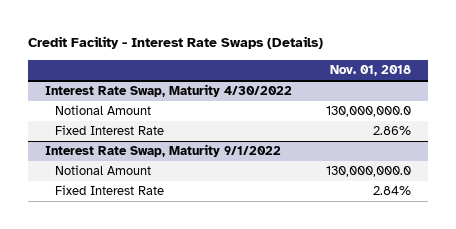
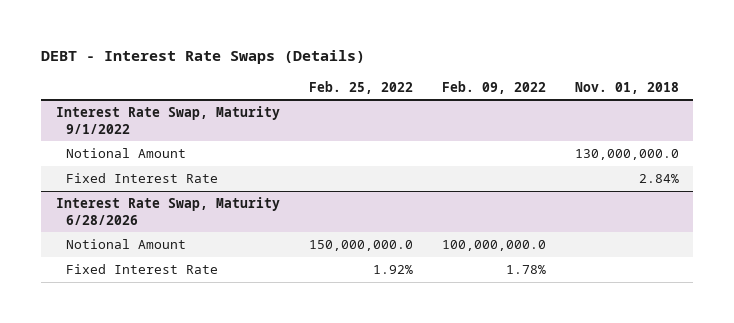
[28,36,324,50] Credit Facility - Interest Rate Swaps (Details) -> [41,50,366,65] DEBT - Interest Rate Swaps (Details)
none -> [308,80,413,94] Feb. 25, 2022
none -> [441,80,546,94] Feb. 09, 2022
[45,84,293,98] Interest Rate Swap, Maturity 4/30/2022 -> none
[54,105,151,116] Notional Amount -> none
[54,125,164,136] Fixed Interest Rate -> none
none -> [55,196,280,225] Interest Rate Swap, Maturity 6/28/2026
none -> [66,238,187,249] Notional Amount
none -> [66,263,219,274] Fixed Interest Rate

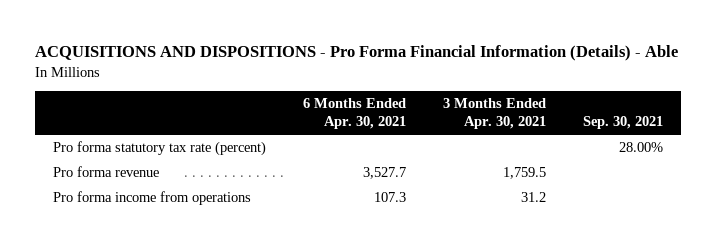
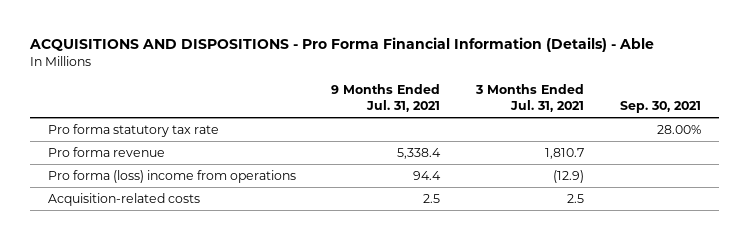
[302,98,406,130] 6 Months Ended Apr. 30, 2021 -> none
[442,98,546,130] 3 Months Ended Apr. 30, 2021 -> none
none -> [331,84,441,112] 9 Months Ended Jul. 31, 2021
none -> [475,84,585,112] 3 Months Ended Jul. 31, 2021
[53,141,267,157] Pro forma statutory tax rate (percent) -> [47,123,219,137] Pro forma statutory tax rate
[53,191,252,206] Pro forma income from operations -> [47,169,296,183] Pro forma (loss) income from operations
none -> [47,192,200,206] Acquisition-related costs

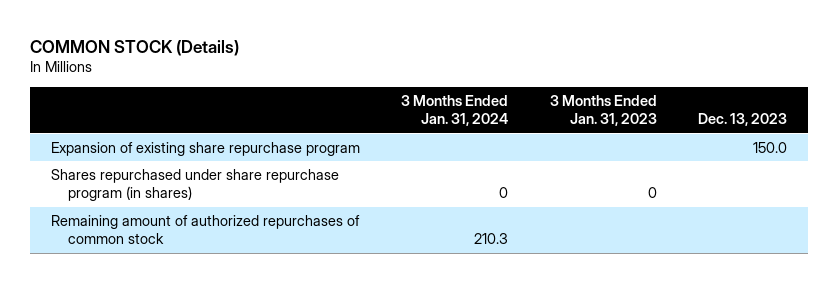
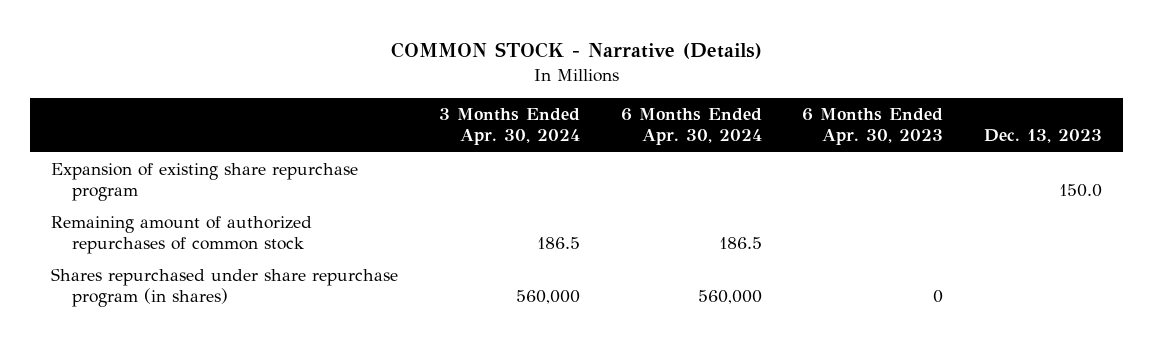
[29,39,239,56] COMMON STOCK (Details) -> [390,42,762,60] COMMON STOCK - Narrative (Details)
[401,94,509,127] 3 Months Ended Jan. 31, 2024 -> none
[549,94,657,127] 3 Months Ended Jan. 31, 2023 -> none
none -> [438,108,580,146] 3 Months Ended Apr. 30, 2024
none -> [620,108,762,146] 6 Months Ended Apr. 30, 2024
none -> [802,108,944,146] 6 Months Ended Apr. 30, 2023
[50,168,339,202] Shares repurchased under share repurchase program (in shares) -> [50,268,398,308] Shares repurchased under share repurchase program (in shares)

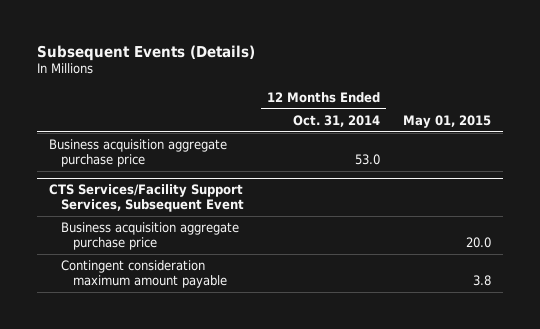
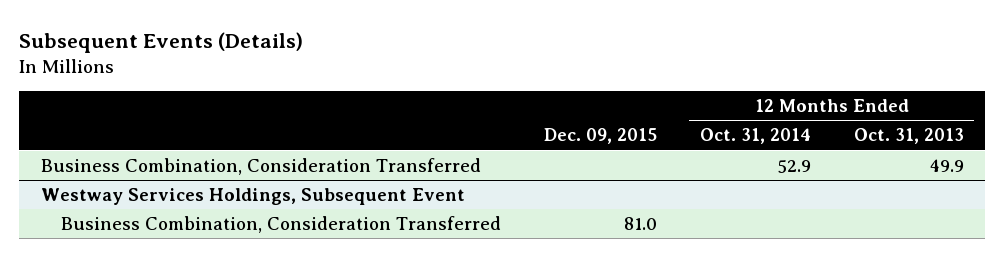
[403,114,492,128] May 01, 2015 -> none
none -> [543,128,657,145] Dec. 09, 2015
none -> [853,128,964,145] Oct. 31, 2013
[48,138,227,167] Business acquisition aggregate purchase price -> none
[48,184,244,213] CTS Services/Facility Support Services, Subsequent Event -> none
[60,221,239,250] Business acquisition aggregate purchase price -> none
[60,259,227,288] Contingent consideration maximum amount payable -> none
none -> [40,158,481,176] Business Combination, Consideration Transferred
none -> [40,188,465,206] Westway Services Holdings, Subsequent Event
none -> [60,216,501,234] Business Combination, Consideration Transferred

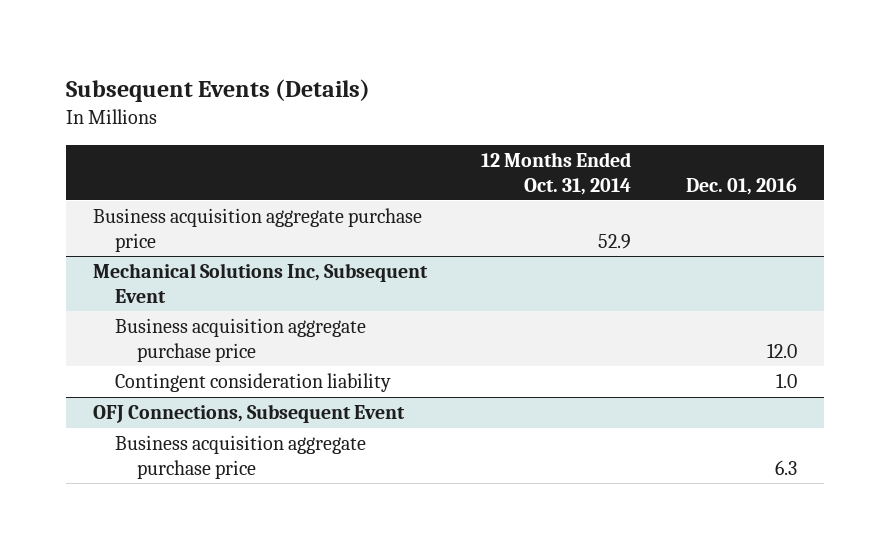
[543,128,657,145] Dec. 09, 2015 -> none
[853,128,964,145] Oct. 31, 2013 -> none
none -> [685,177,797,195] Dec. 01, 2016
[40,188,465,206] Westway Services Holdings, Subsequent Event -> none
[60,216,501,234] Business Combination, Consideration Transferred -> none
[40,158,481,176] Business Combination, Consideration Transferred -> [93,208,423,252] Business acquisition aggregate purchase price
none -> [93,263,429,303] Mechanical Solutions Inc, Subsequent Event
none -> [115,318,367,362] Business acquisition aggregate purchase price
none -> [115,373,392,393] Contingent consideration liability
none -> [93,404,406,424] OFJ Connections, Subsequent Event
none -> [115,435,367,479] Business acquisition aggregate purchase price

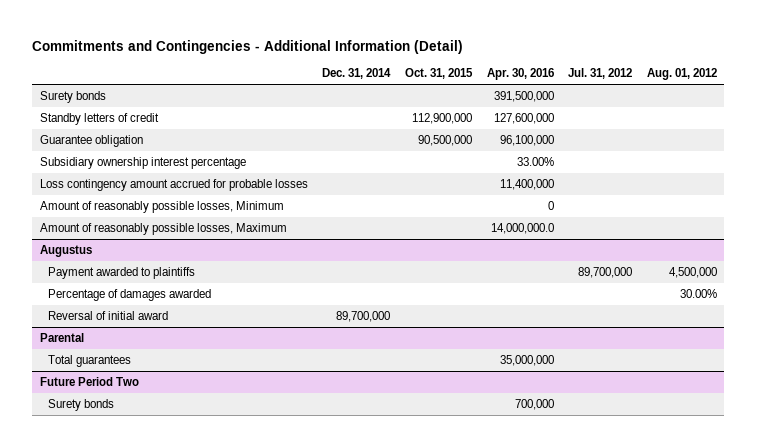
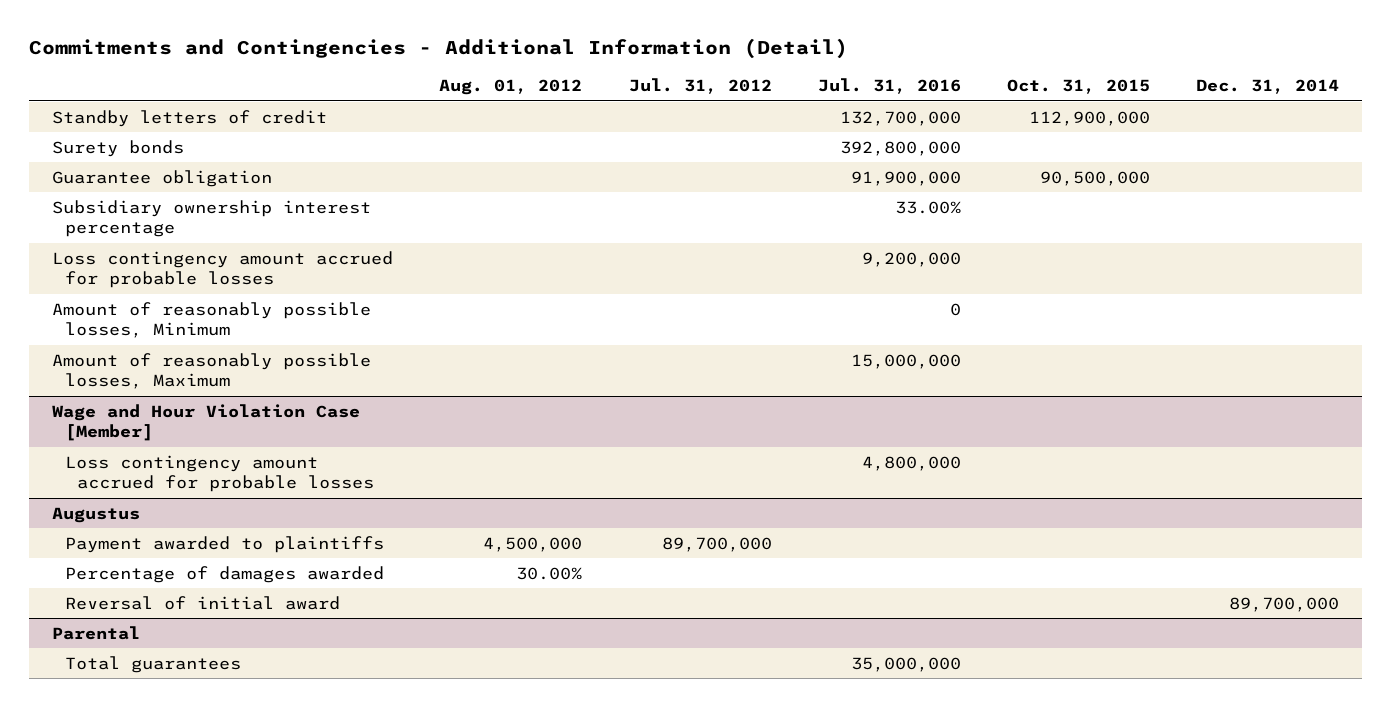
[486,68,554,81] Apr. 30, 2016 -> none
none -> [817,78,961,95] Jul. 31, 2016
[39,91,106,104] Surety bonds -> [52,139,185,157] Surety bonds
none -> [52,403,361,442] Wage and Hour Violation Case [Member]
none -> [64,454,375,493] Loss contingency amount accrued for probable losses
[39,377,139,387] Future Period Two -> none
[47,399,114,412] Surety bonds -> none

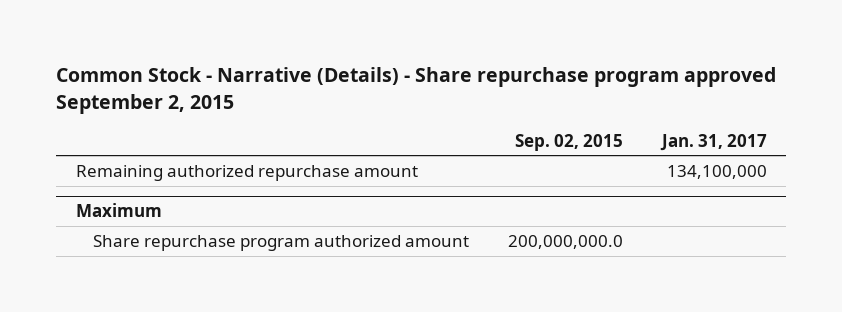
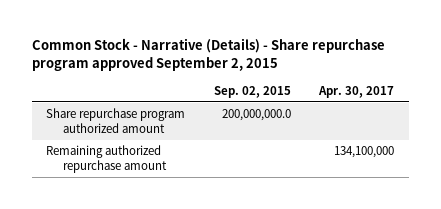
[659,133,767,151] Jan. 31, 2017 -> none
none -> [318,85,395,98] Apr. 30, 2017
none -> [46,108,186,134] Share repurchase program authorized amount
[75,203,162,218] Maximum -> none
[93,234,470,251] Share repurchase program authorized amount -> none

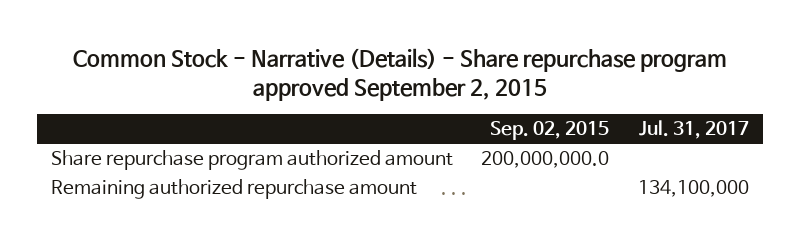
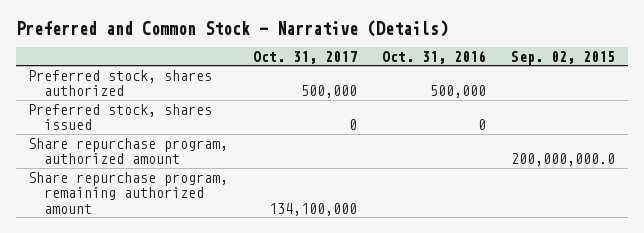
[72,48,727,102] Common Stock - Narrative (Details) - Share repurchase program approved September 2, 2015 -> [15,19,448,37] Preferred and Common Stock - Narrative (Details)
[638,120,749,140] Jul. 31, 2017 -> none
none -> [253,50,358,64] Oct. 31, 2017
none -> [382,49,487,64] Oct. 31, 2016
none -> [28,69,213,97] Preferred stock, shares authorized
none -> [28,103,213,131] Preferred stock, shares issued
[51,150,454,171] Share repurchase program authorized amount -> [28,137,229,165] Share repurchase program, authorized amount
[51,179,418,200] Remaining authorized repurchase amount -> [28,171,229,214] Share repurchase program, remaining authorized amount

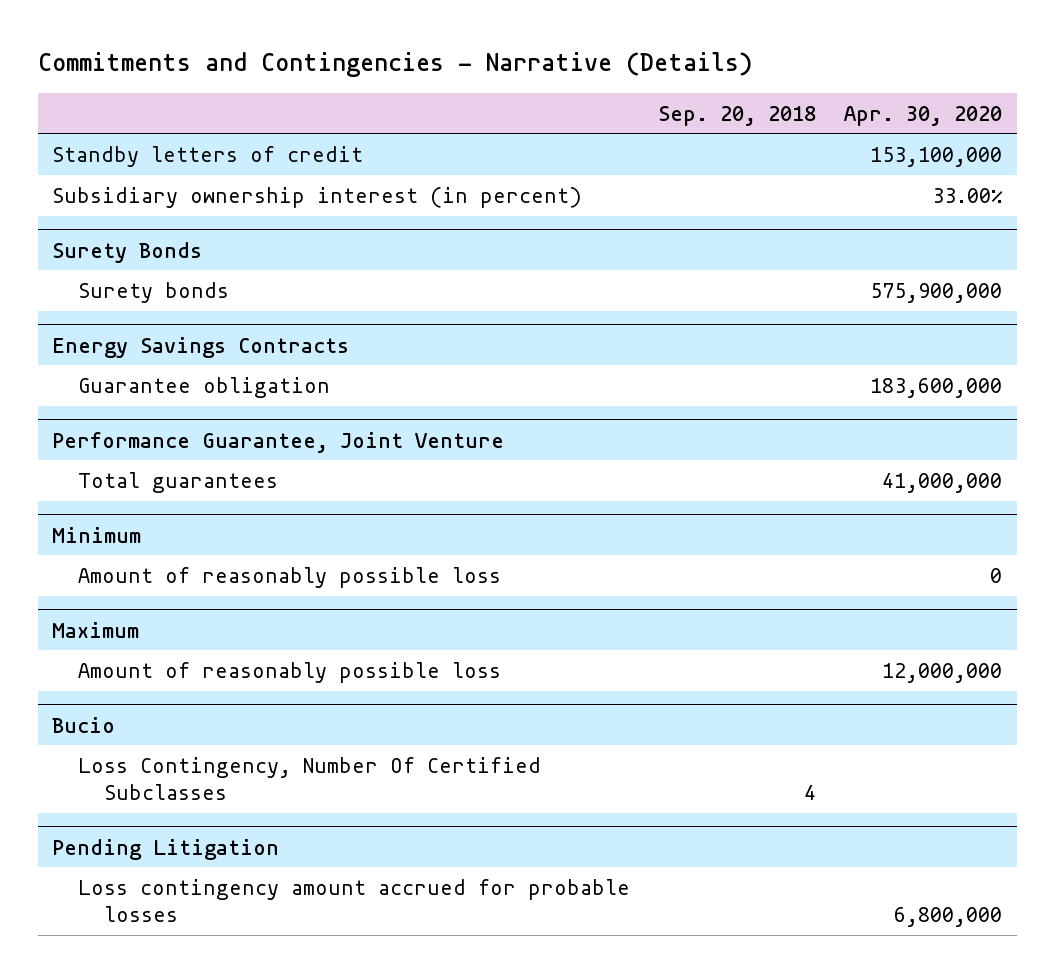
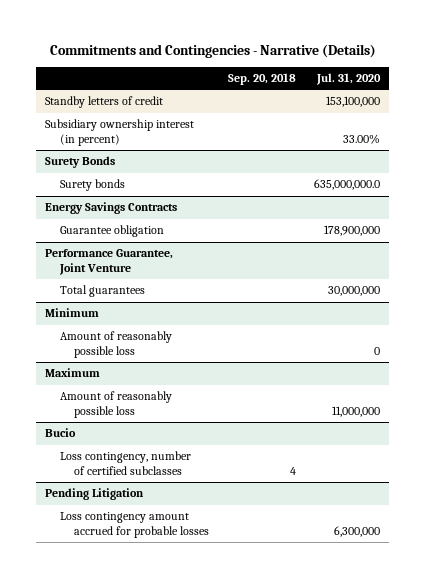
[844,105,1003,126] Apr. 30, 2020 -> none
none -> [316,73,382,86] Jul. 31, 2020
[77,756,541,801] Loss Contingency, Number Of Certified Subclasses -> [59,451,191,475] Loss contingency, number of certified subclasses

